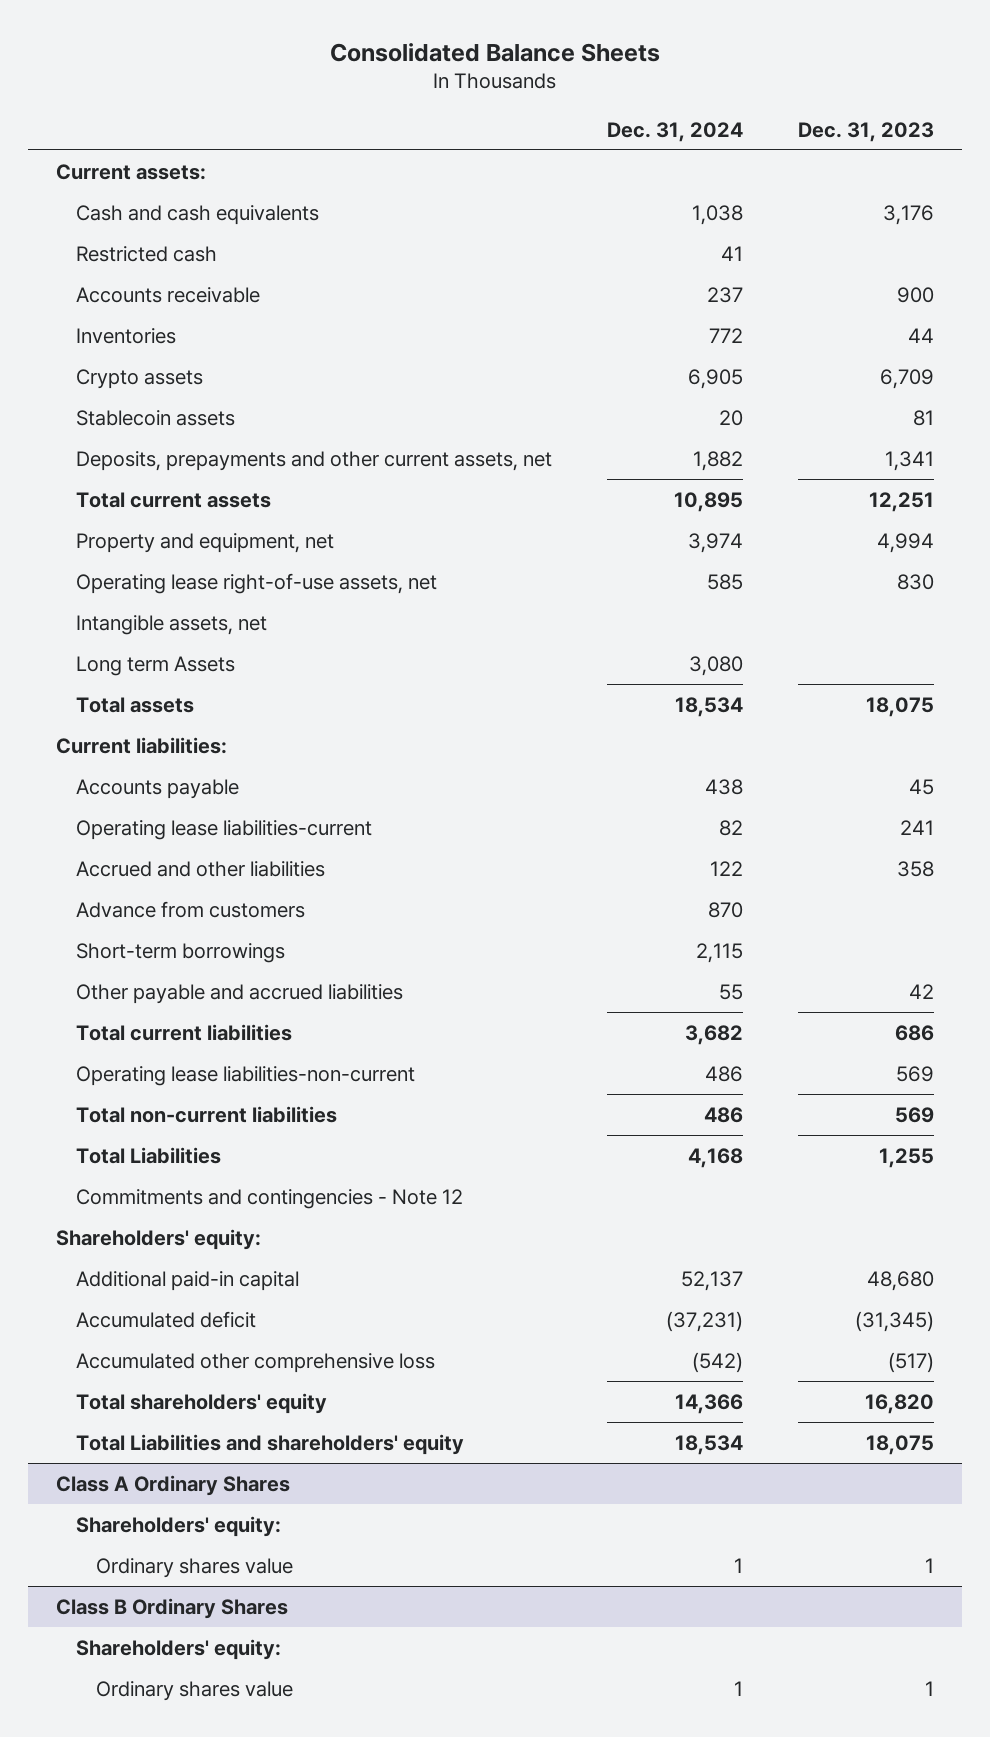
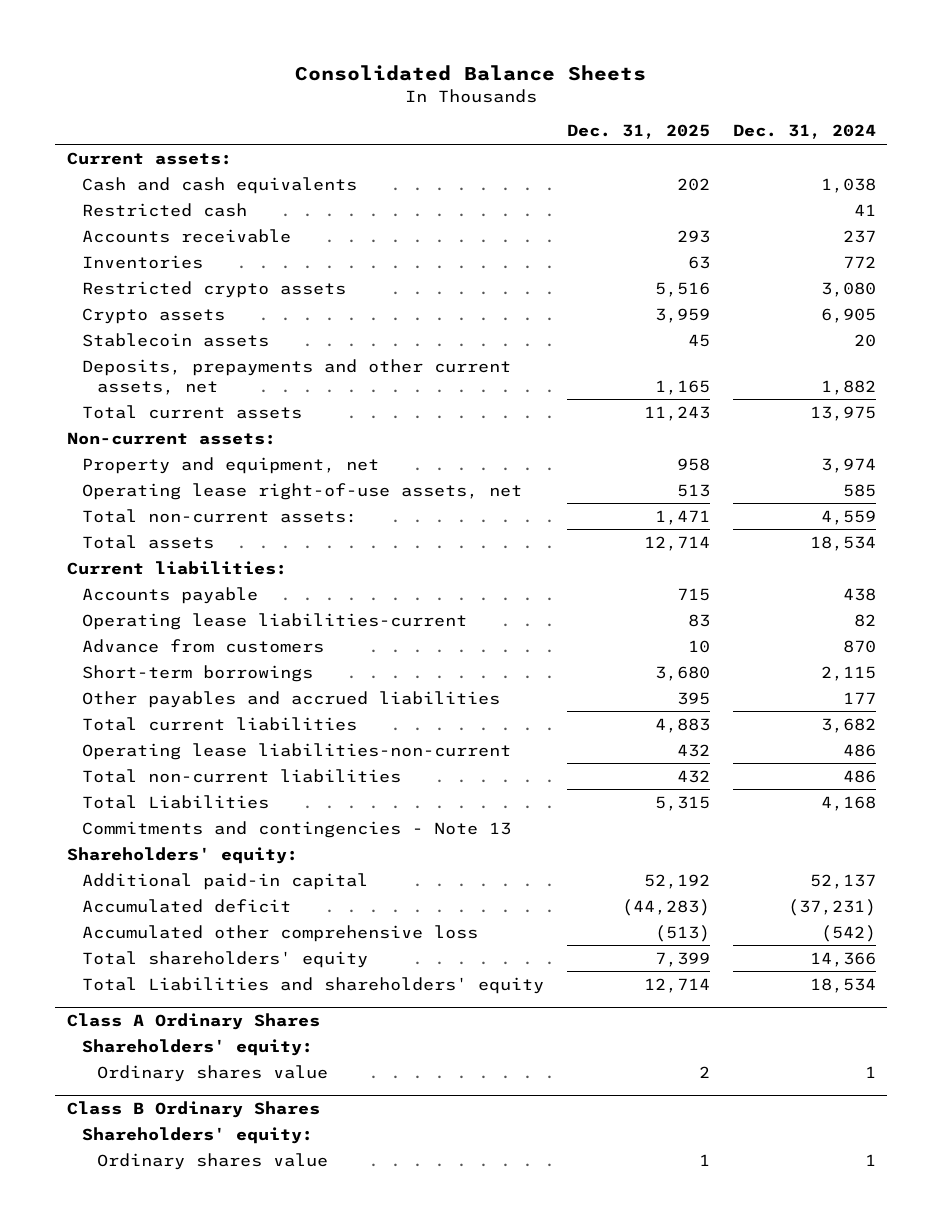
[798,121,935,142] Dec. 31, 2023 -> none
none -> [566,124,710,140] Dec. 31, 2025
none -> [81,280,346,298] Restricted crypto assets
[673,491,743,512] 10,895 -> [809,405,876,421] 13,975
none -> [66,431,276,445] Non-current assets:
[75,614,267,635] Intangible assets, net -> none
[75,655,235,676] Long term Assets -> none
none -> [81,508,357,523] Total non-current assets:
[75,860,325,877] Accrued and other liabilities -> none
[75,983,403,1004] Other payable and accrued liabilities -> [81,690,500,708] Other payables and accrued liabilities
[718,983,743,1000] 55 -> [842,691,876,704] 177
[75,1188,463,1209] Commitments and contingencies - Note 12 -> [81,820,511,838] Commitments and contingencies - Note 13

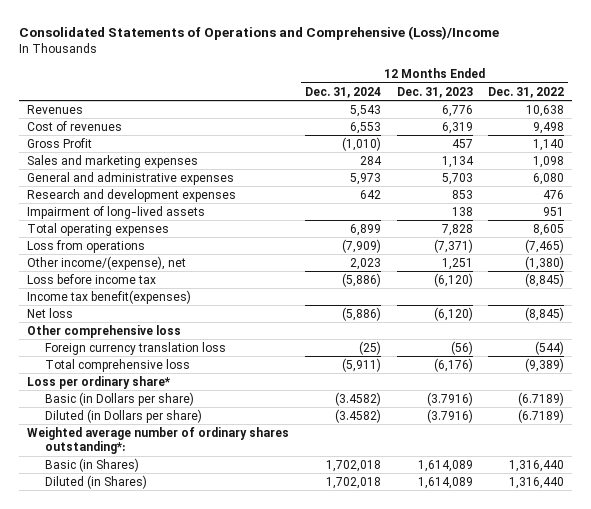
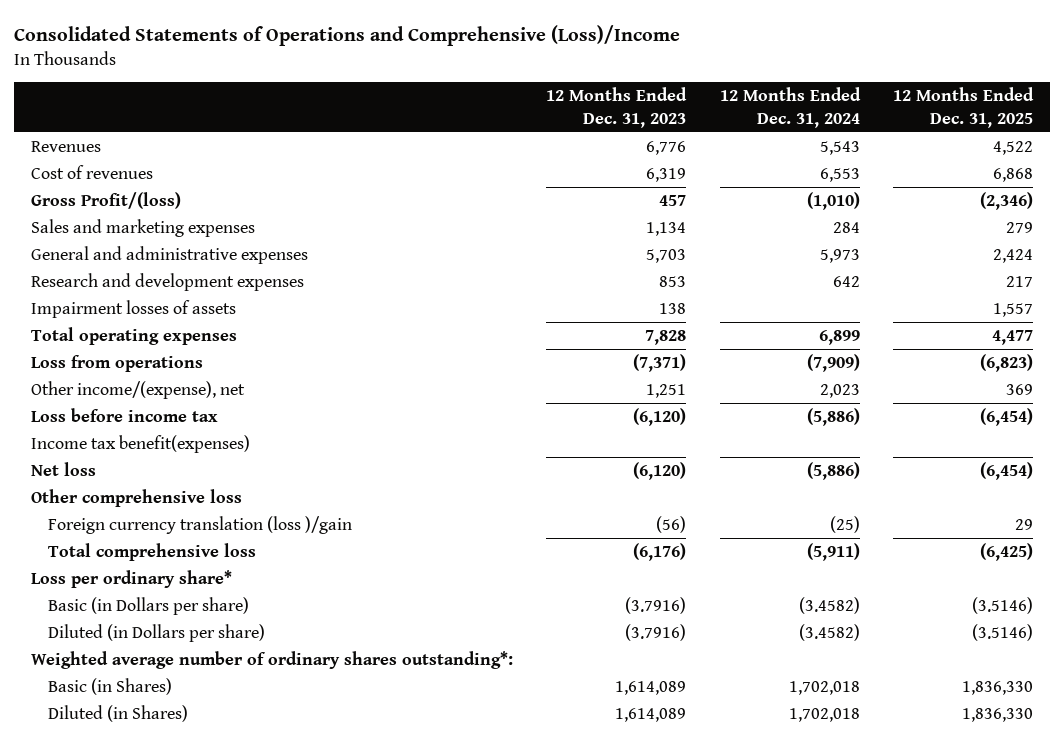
[488,86,565,98] Dec. 31, 2022 -> none
none -> [892,87,1034,128] 12 Months Ended Dec. 31, 2025
[26,137,92,148] Gross Profit -> [30,191,181,209] Gross Profit/(loss)
[26,205,205,219] Impairment of long-lived assets -> [30,299,236,318] Impairment losses of assets
[45,341,227,355] Foreign currency translation loss -> [48,515,353,534] Foreign currency translation (loss )/gain

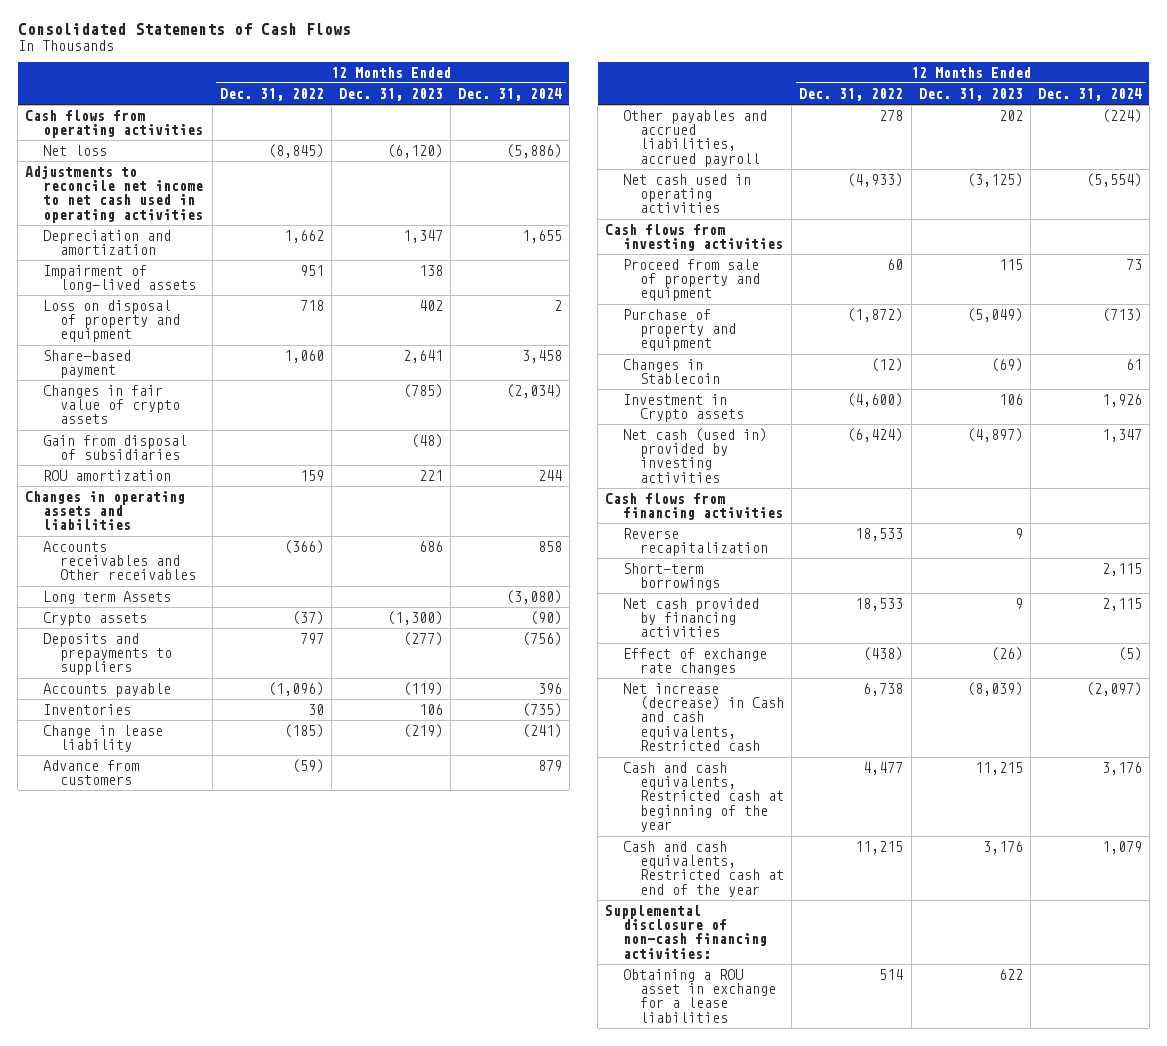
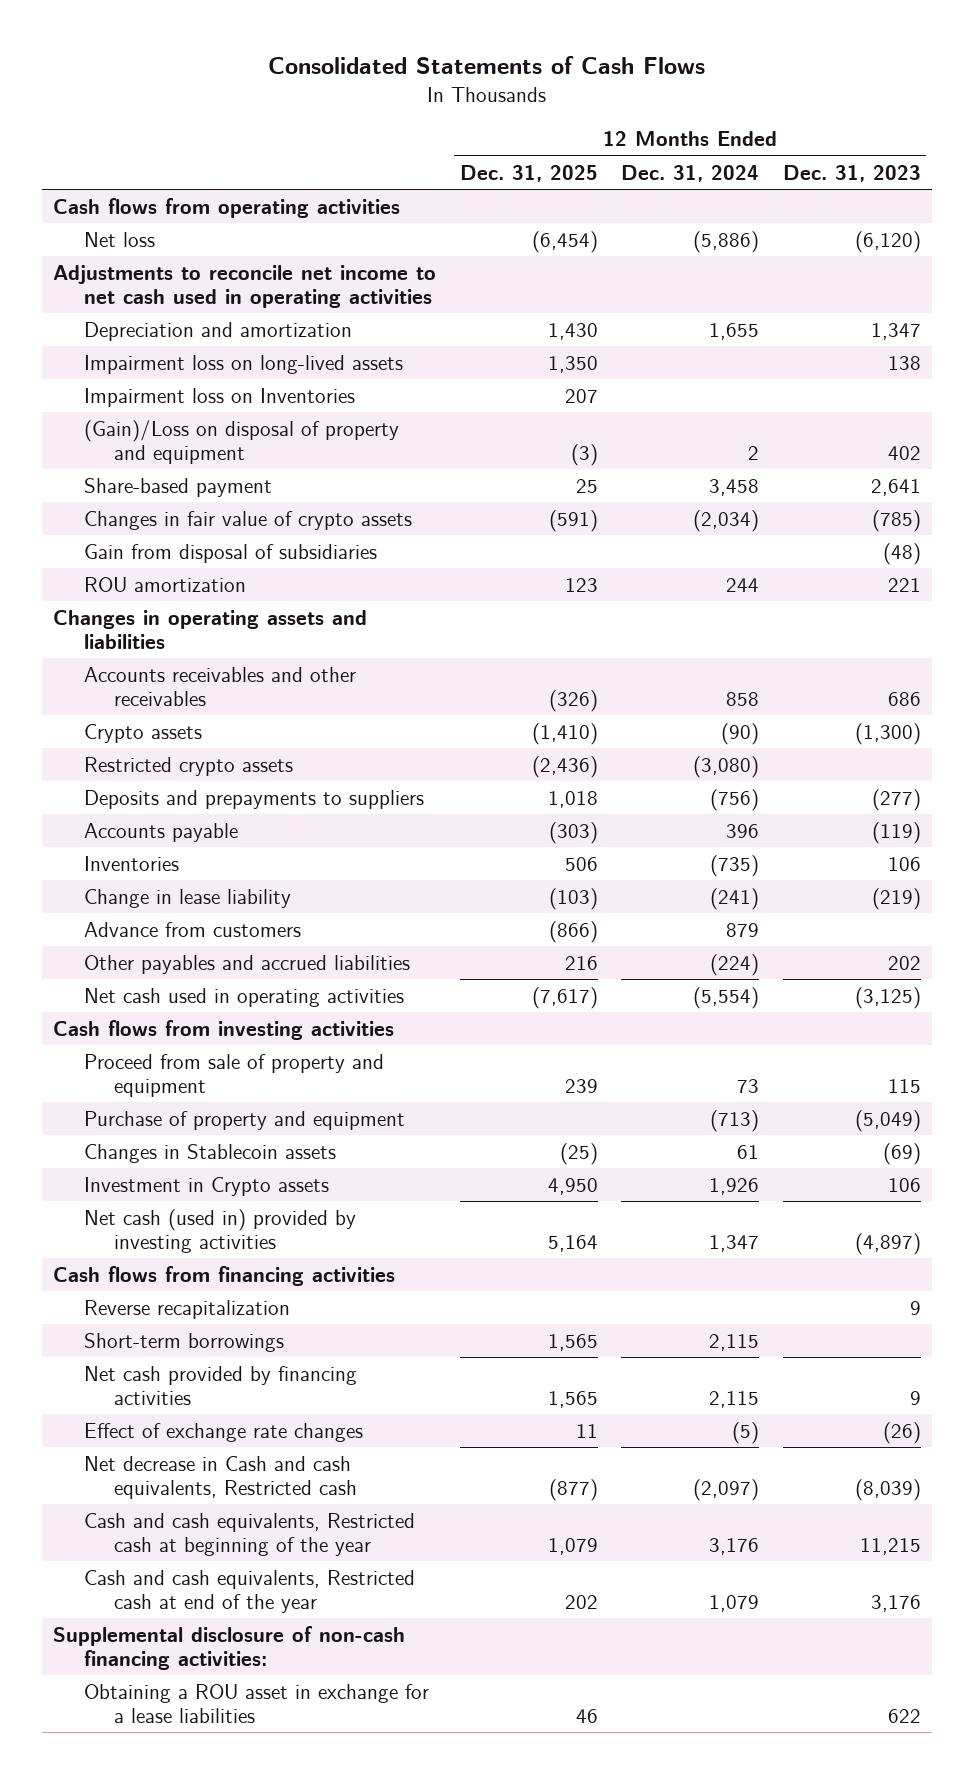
[219,87,324,101] Dec. 31, 2022 -> none
none -> [459,164,598,182] Dec. 31, 2025
[42,264,197,293] Impairment of long-lived assets -> [83,354,403,374] Impairment loss on long-lived assets
none -> [83,387,355,407] Impairment loss on Inventories
[42,299,181,343] Loss on disposal of property and equipment -> [83,419,399,464] (Gain)/Loss on disposal of property and equipment
[42,590,171,604] Long term Assets -> none
[42,540,197,581] Accounts receivables and Other receivables -> [83,666,356,706] Accounts receivables and other receivables
none -> [83,756,293,776] Restricted crypto assets
[622,109,767,167] Other payables and accrued liabilities, accrued payroll -> [83,954,410,974] Other payables and accrued liabilities
[622,358,721,385] Changes in Stablecoin -> [83,1143,336,1163] Changes in Stablecoin assets
[622,682,785,752] Net increase (decrease) in Cash and cash equivalents, Restricted cash -> [83,1455,358,1499] Net decrease in Cash and cash equivalents, Restricted cash

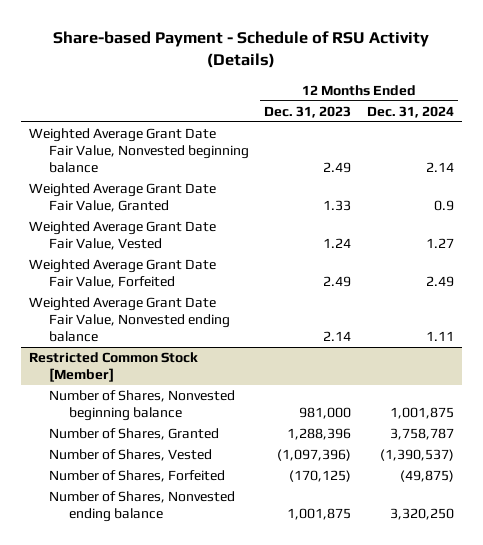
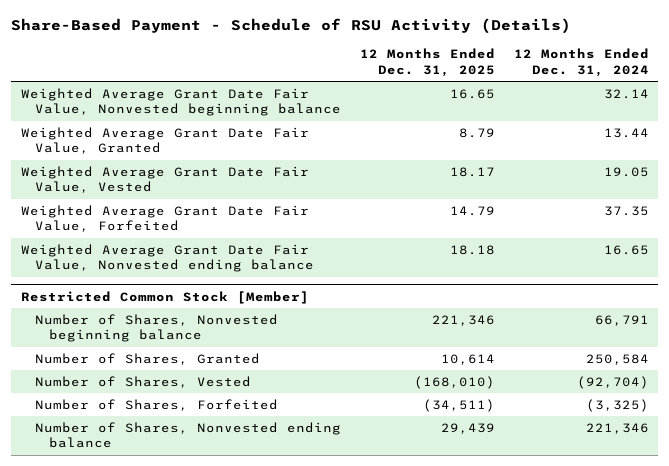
[53,31,430,69] Share-based Payment - Schedule of RSU Activity (Details) -> [11,18,572,35] Share-Based Payment - Schedule of RSU Activity (Details)
[264,105,352,118] Dec. 31, 2023 -> none
none -> [359,48,495,77] 12 Months Ended Dec. 31, 2025
[425,161,454,172] 2.14 -> [603,88,649,99] 32.14
[433,199,454,211] 0.9 -> [603,127,649,138] 13.44
[425,237,454,248] 1.27 -> [603,166,649,177] 19.05
[425,275,454,287] 2.49 -> [603,205,649,216] 37.35
[425,330,454,341] 1.11 -> [603,244,649,255] 16.65
[389,406,454,419] 1,001,875 -> [594,314,649,326] 66,791
[389,428,454,441] 3,758,787 -> [585,353,649,365] 250,584
[379,449,454,462] (1,390,537) -> [576,375,649,389] (92,704)
[399,470,454,483] (49,875) -> [585,398,649,412] (3,325)
[389,507,454,520] 3,320,250 -> [585,422,649,434] 221,346

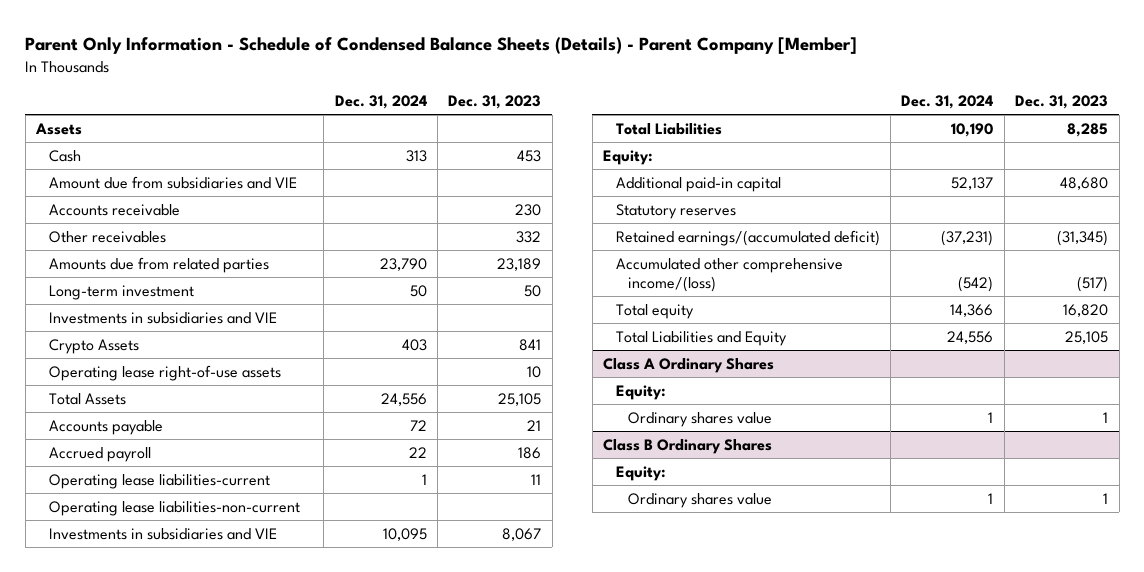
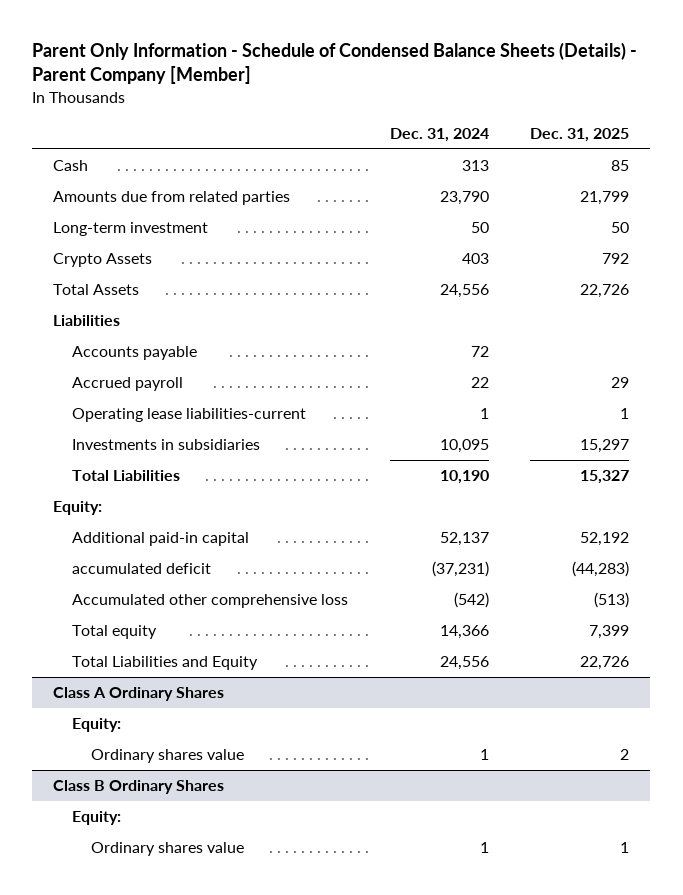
[448,95,542,110] Dec. 31, 2023 -> none
none -> [530,128,630,143] Dec. 31, 2025
[35,122,83,135] Assets -> none
[48,175,297,189] Amount due from subsidiaries and VIE -> none
[48,203,180,216] Accounts receivable -> none
[48,230,166,243] Other receivables -> none
[48,311,277,324] Investments in subsidiaries and VIE -> none
[48,364,281,381] Operating lease right-of-use assets -> none
none -> [53,314,121,326] Liabilities
[48,500,300,516] Operating lease liabilities-non-current -> none
[48,527,277,540] Investments in subsidiaries and VIE -> [72,438,261,450] Investments in subsidiaries
[615,203,736,219] Statutory reserves -> none
[615,229,880,246] Retained earnings/(accumulated deficit) -> [72,562,212,574] accumulated deficit
[615,257,843,293] Accumulated other comprehensive income/(loss) -> [72,593,349,608] Accumulated other comprehensive loss

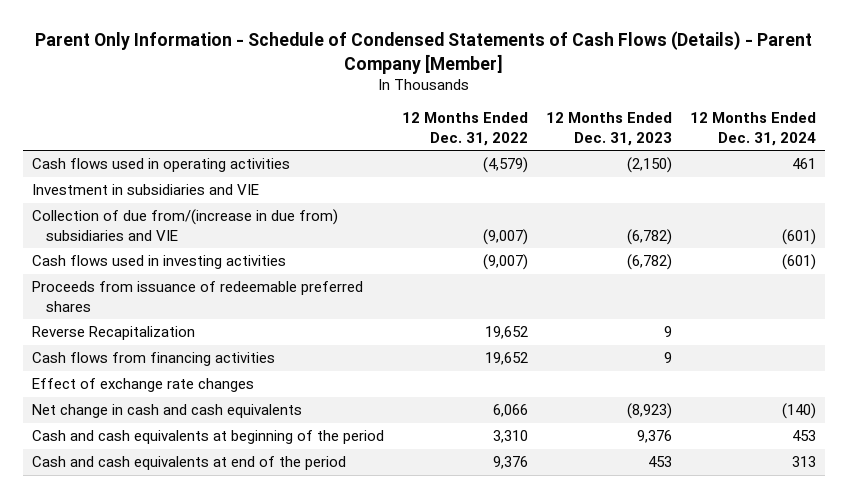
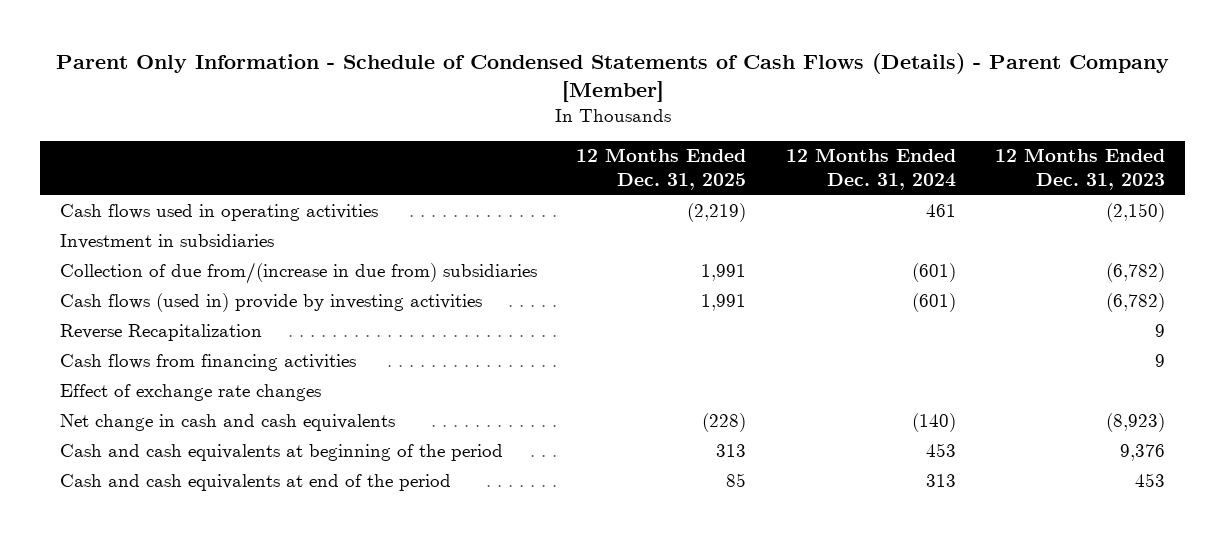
[401,112,528,146] 12 Months Ended Dec. 31, 2022 -> none
none -> [576,147,747,190] 12 Months Ended Dec. 31, 2025
[31,281,363,312] Proceeds from issuance of redeemable preferred shares -> none
[31,184,259,196] Investment in subsidiaries and VIE -> [60,234,275,250] Investment in subsidiaries
[31,209,338,241] Collection of due from/(increase in due from) subsidiaries and VIE -> [60,262,538,285] Collection of due from/(increase in due from) subsidiaries
[31,255,286,270] Cash flows used in investing activities -> [60,293,483,313] Cash flows (used in) provide by investing activities

